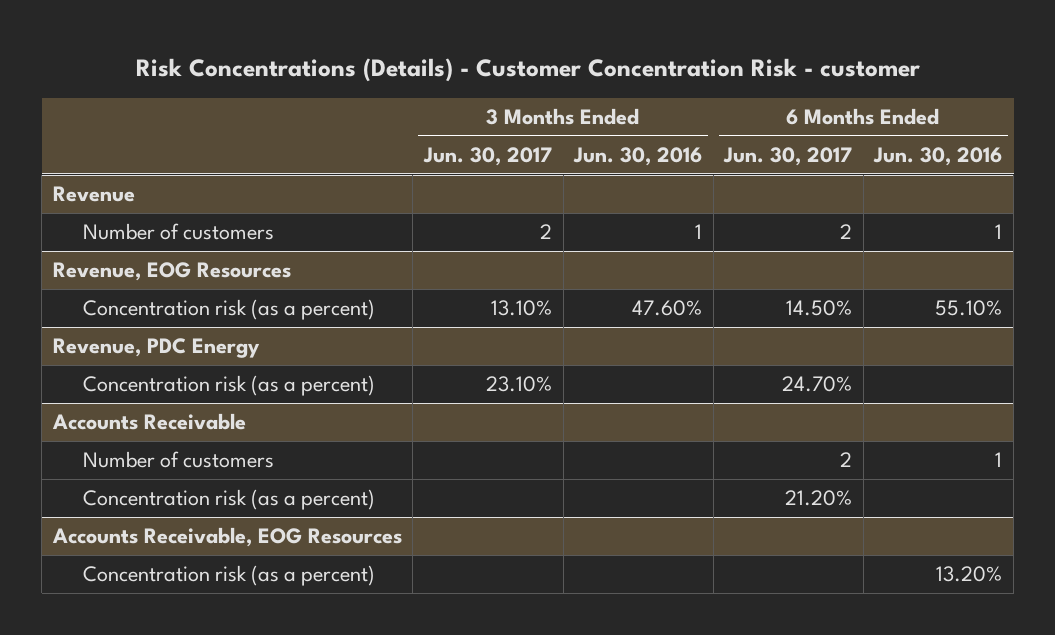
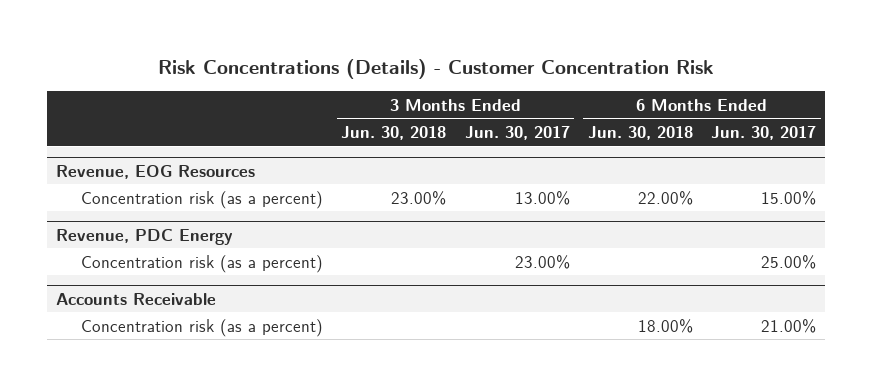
[135,57,920,82] Risk Concentrations (Details) - Customer Concentration Risk - customer -> [158,58,715,79] Risk Concentrations (Details) - Customer Concentration Risk
[573,147,703,167] Jun. 30, 2016 -> none
[873,147,1003,167] Jun. 30, 2016 -> none
none -> [341,125,447,140] Jun. 30, 2018
none -> [587,125,693,140] Jun. 30, 2018
[52,186,135,203] Revenue -> none
[83,223,275,241] Number of customers -> none
[491,300,553,317] 13.10% -> [514,190,570,205] 13.00%
[786,300,853,317] 14.50% -> [761,190,817,205] 15.00%
[486,376,553,393] 23.10% -> [514,254,570,269] 23.00%
[782,376,853,393] 24.70% -> [761,254,817,269] 25.00%
[83,451,275,469] Number of customers -> none
[51,527,402,548] Accounts Receivable, EOG Resources -> none
[83,565,376,587] Concentration risk (as a percent) -> none
[785,490,853,507] 21.20% -> [761,318,817,333] 21.00%

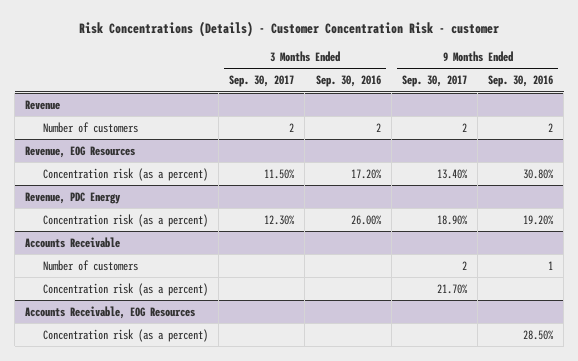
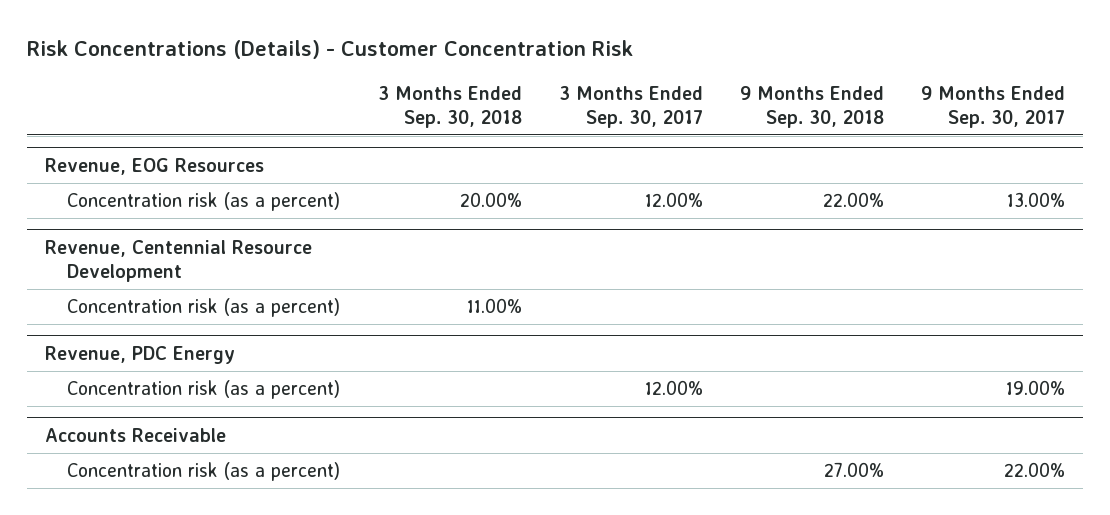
[79,21,500,38] Risk Concentrations (Details) - Customer Concentration Risk - customer -> [26,40,633,60] Risk Concentrations (Details) - Customer Concentration Risk
[315,75,381,88] Sep. 30, 2016 -> none
[488,75,554,88] Sep. 30, 2016 -> none
none -> [377,85,522,128] 3 Months Ended Sep. 30, 2018
none -> [739,85,884,128] 9 Months Ended Sep. 30, 2018
[25,99,61,110] Revenue -> none
[43,121,139,133] Number of customers -> none
[264,168,296,179] 11.50% -> [644,192,703,208] 12.00%
[436,168,468,179] 13.40% -> [1006,192,1065,208] 13.00%
none -> [45,240,313,282] Revenue, Centennial Resource Development
none -> [67,298,341,318] Concentration risk (as a percent)
[264,214,296,225] 12.30% -> [644,380,703,396] 12.00%
[436,214,468,225] 18.90% -> [1005,380,1065,396] 19.00%
[43,259,139,271] Number of customers -> none
[25,305,196,319] Accounts Receivable, EOG Resources -> none
[43,328,209,342] Concentration risk (as a percent) -> none
[436,283,468,294] 21.70% -> [1003,462,1065,478] 22.00%

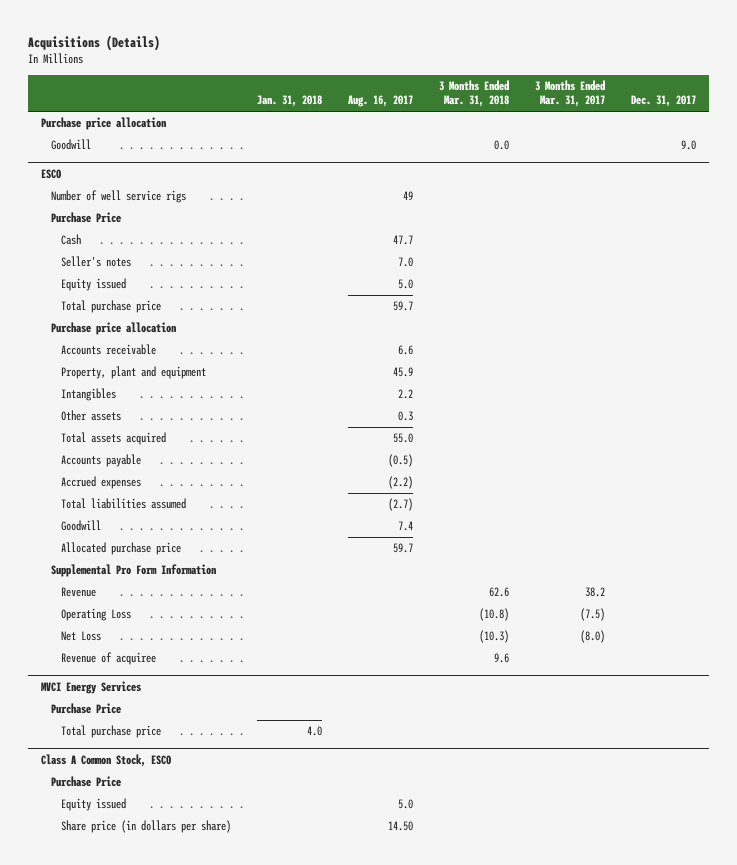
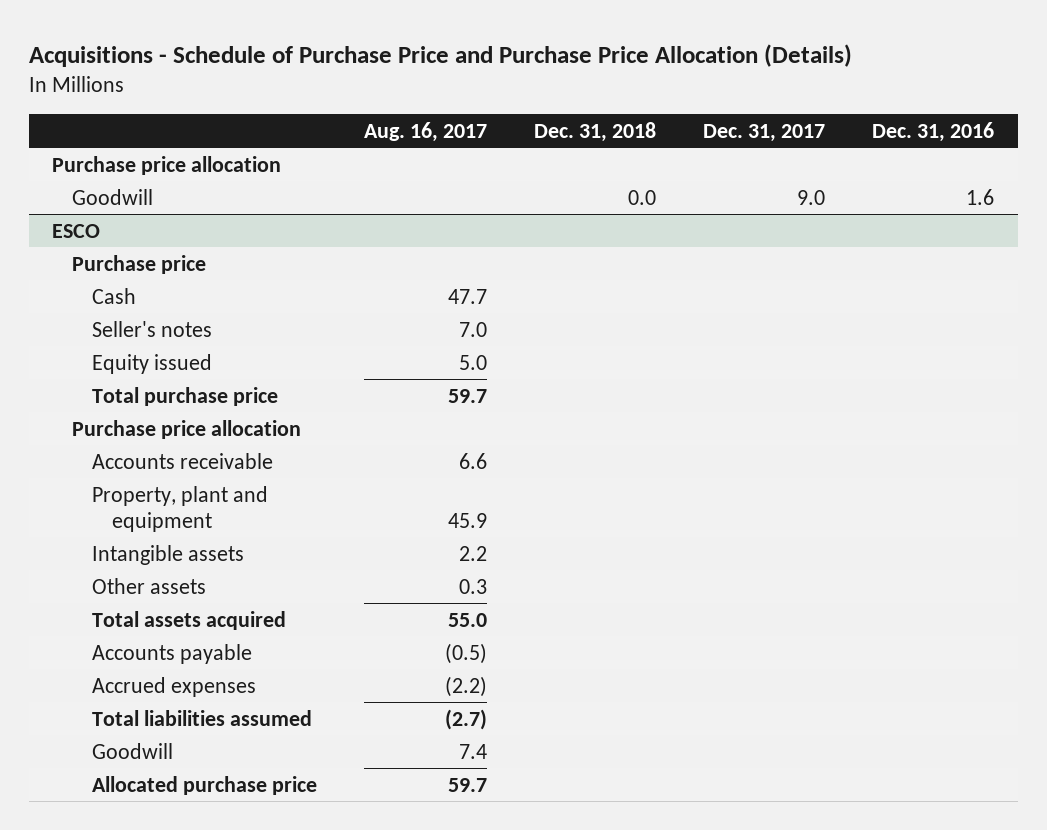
[28,34,161,51] Acquisitions (Details) -> [28,43,852,67] Acquisitions - Schedule of Purchase Price and Purchase Price Allocation (Details)
[257,95,323,108] Jan. 31, 2018 -> none
[439,80,510,108] 3 Months Ended Mar. 31, 2018 -> none
[535,80,606,108] 3 Months Ended Mar. 31, 2017 -> none
none -> [534,121,657,142] Dec. 31, 2018
none -> [872,121,995,142] Dec. 31, 2016
[51,190,187,204] Number of well service rigs -> none
[51,212,122,224] Purchase Price -> [72,254,207,274] Purchase price
[61,388,117,402] Intangibles -> [92,544,245,565] Intangible assets
[51,564,217,578] Supplemental Pro Form Information -> none
[61,587,97,598] Revenue -> none
[61,608,132,622] Operating Loss -> none
[61,631,102,642] Net Loss -> none
[61,652,157,666] Revenue of acquiree -> none
[41,681,142,695] MVCI Energy Services -> none
[51,703,122,715] Purchase Price -> none
[61,725,162,739] Total purchase price -> none
[41,754,172,768] Class A Common Stock, ESCO -> none
[51,776,122,788] Purchase Price -> none
[61,798,127,812] Equity issued -> none
[61,820,232,834] Share price (in dollars per share) -> none

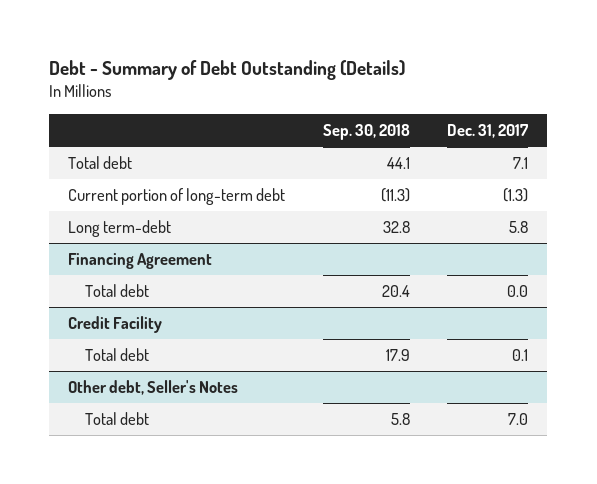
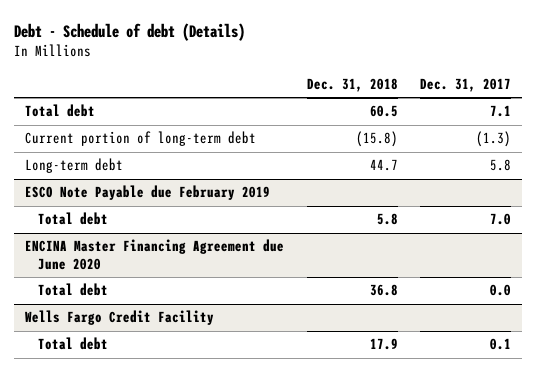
[49,60,406,81] Debt - Summary of Debt Outstanding (Details) -> [14,22,246,41] Debt - Schedule of debt (Details)
[322,124,410,141] Sep. 30, 2018 -> none
none -> [306,78,398,93] Dec. 31, 2018
[68,253,213,270] Financing Agreement -> none
[68,220,172,238] Long term-debt -> [25,158,124,174] Long-term debt
none -> [25,185,271,201] ESCO Note Payable due February 2019
none -> [38,212,109,226] Total debt
none -> [25,239,285,271] ENCINA Master Financing Agreement due June 2020
[68,316,163,334] Credit Facility -> [25,310,215,326] Wells Fargo Credit Facility
[68,380,239,396] Other debt, Seller's Notes -> none
[84,412,149,426] Total debt -> none

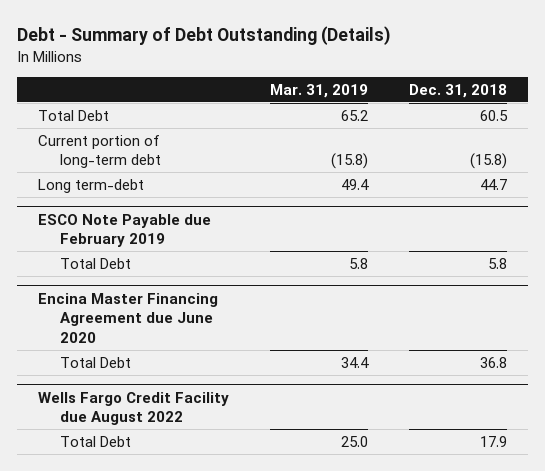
[14,22,246,41] Debt - Schedule of debt (Details) -> [17,26,392,46] Debt - Summary of Debt Outstanding (Details)
[420,78,512,93] Dec. 31, 2017 -> none
none -> [270,83,369,98] Mar. 31, 2019
[25,104,96,118] Total debt -> [38,109,110,121] Total Debt
[25,158,124,174] Long-term debt -> [38,178,145,193] Long term-debt
[38,212,109,226] Total debt -> [59,257,131,269] Total Debt
[25,239,285,271] ENCINA Master Financing Agreement due June 2020 -> [38,292,219,344] Encina Master Financing Agreement due June 2020
[38,283,109,297] Total debt -> [59,356,131,368] Total Debt
[25,310,215,326] Wells Fargo Credit Facility -> [38,391,230,426] Wells Fargo Credit Facility due August 2022
[38,337,109,351] Total debt -> [59,435,131,447] Total Debt

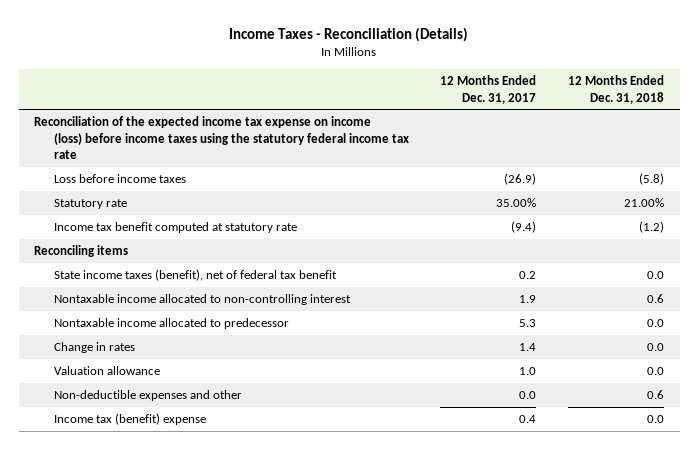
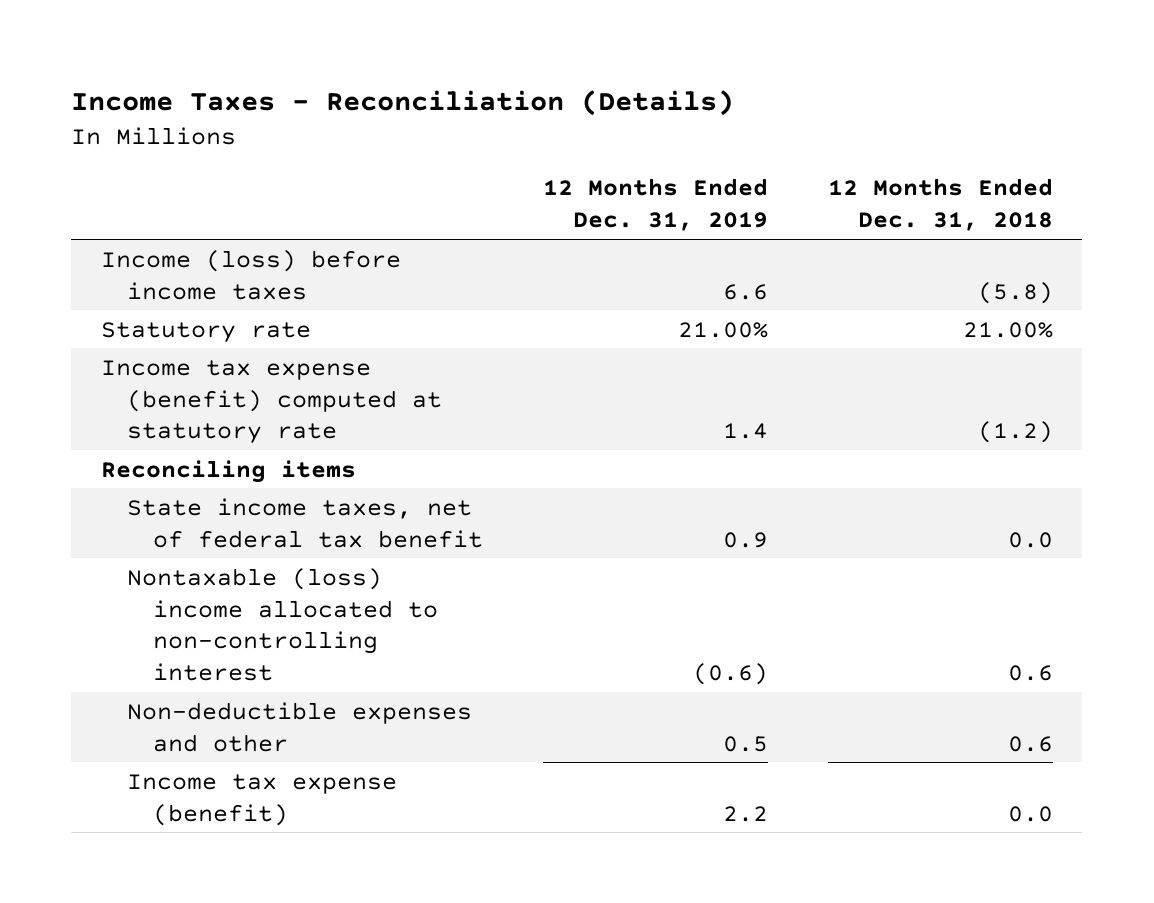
[440,75,537,104] 12 Months Ended Dec. 31, 2017 -> none
none -> [543,178,769,232] 12 Months Ended Dec. 31, 2019
[34,116,409,160] Reconciliation of the expected income tax expense on income (loss) before income taxes using the statutory federal income tax rate -> none
[53,174,186,184] Loss before income taxes -> [100,249,401,300] Income (loss) before income taxes
[53,222,297,234] Income tax benefit computed at statutory rate -> [100,359,443,445] Income tax expense (benefit) computed at statutory rate
[53,318,289,330] Nontaxable income allocated to predecessor -> none
[53,342,135,354] Change in rates -> none
[53,366,160,376] Valuation allowance -> none
[53,269,337,282] State income taxes (benefit), net of federal tax benefit -> [127,497,484,548] State income taxes, net of federal tax benefit
[53,294,351,306] Nontaxable income allocated to non-controlling interest -> [127,567,439,682] Nontaxable (loss) income allocated to non-controlling interest
[53,413,206,426] Income tax (benefit) expense -> [127,773,398,826] Income tax expense (benefit)

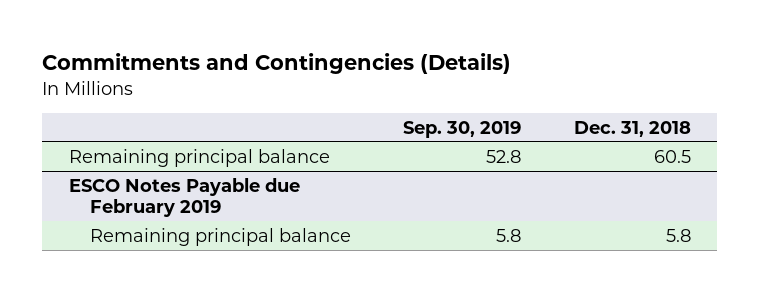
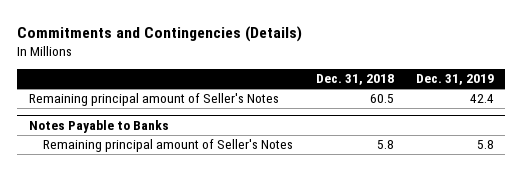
[403,120,522,138] Sep. 30, 2019 -> none
none -> [415,74,494,86] Dec. 31, 2019
[68,148,330,167] Remaining principal balance -> [28,93,279,107] Remaining principal amount of Seller's Notes
[68,177,300,218] ESCO Notes Payable due February 2019 -> [28,119,169,133] Notes Payable to Banks
[90,227,352,246] Remaining principal balance -> [43,139,294,153] Remaining principal amount of Seller's Notes

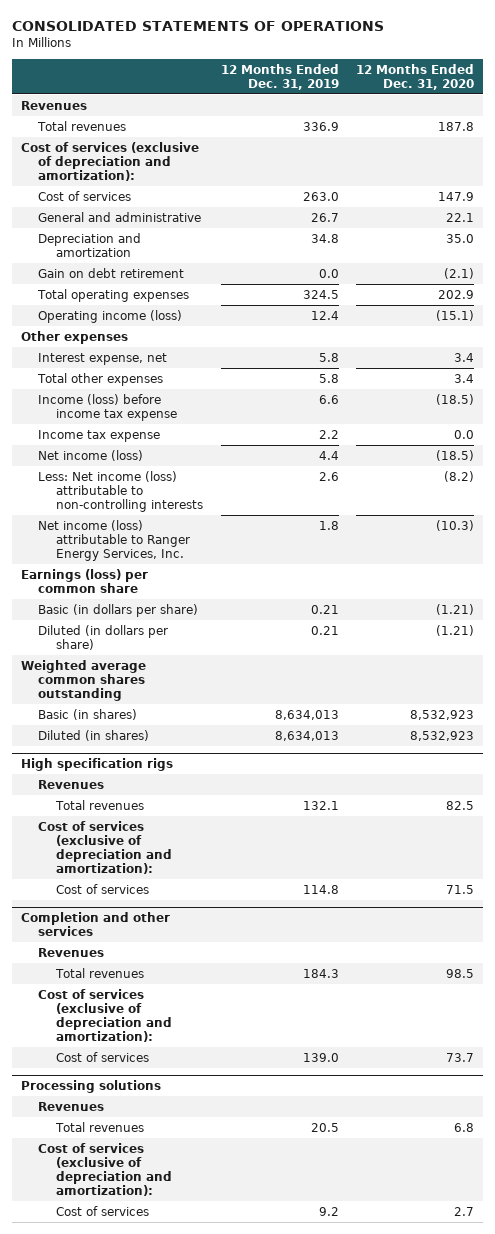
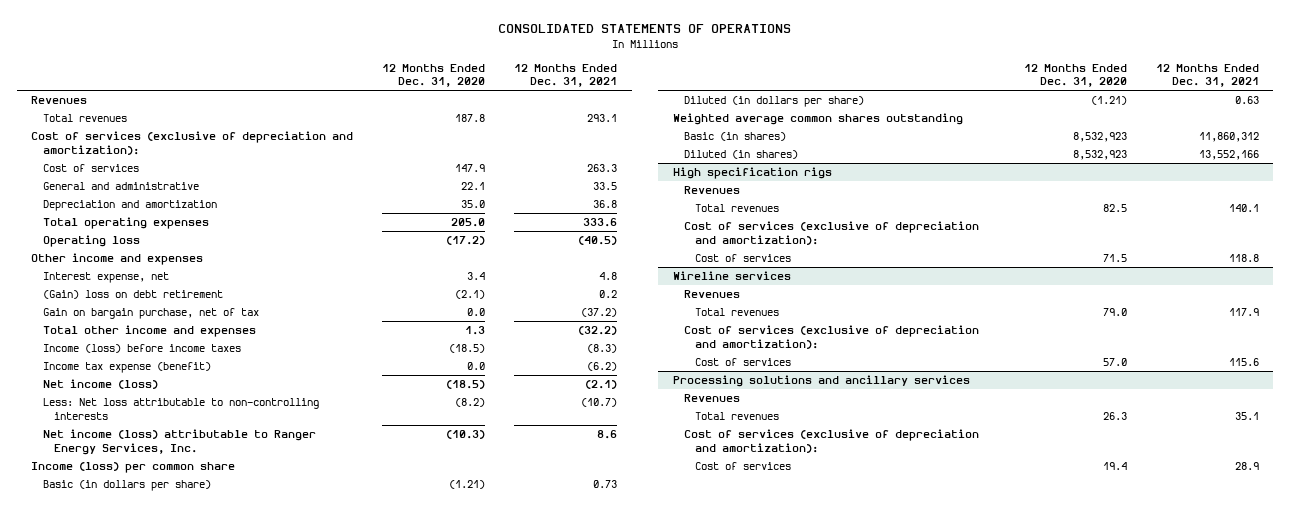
[220,63,339,91] 12 Months Ended Dec. 31, 2019 -> none
none -> [514,63,618,88] 12 Months Ended Dec. 31, 2021
[38,267,185,278] Gain on debt retirement -> none
[438,289,475,299] 202.9 -> [451,218,486,228] 205.0
[38,309,183,323] Operating income (loss) -> [42,235,140,248] Operating loss
[436,309,475,321] (15.1) -> [446,236,486,246] (17.2)
[20,330,128,344] Other expenses -> [31,253,204,266] Other income and expenses
none -> [42,290,223,300] (Gain) loss on debt retirement
none -> [42,308,259,320] Gain on bargain purchase, net of tax
[37,372,164,386] Total other expenses -> [42,325,256,338] Total other income and expenses
[454,373,475,383] 3.4 -> [465,326,486,336] 1.3
[38,393,178,421] Income (loss) before income tax expense -> [42,344,241,354] Income (loss) before income taxes
[38,429,161,442] Income tax expense -> [42,362,211,374] Income tax expense (benefit)
[38,470,204,512] Less: Net income (loss) attributable to non-controlling interests -> [42,398,319,420] Less: Net loss attributable to non-controlling interests
[20,568,148,593] Earnings (loss) per common share -> [31,462,236,474] Income (loss) per common share
[20,911,170,936] Completion and other services -> none
none -> [672,271,791,281] Wireline services
[446,968,475,978] 98.5 -> [1102,308,1127,317] 79.0
[20,1079,161,1093] Processing solutions -> none
[446,1052,475,1062] 73.7 -> [1102,358,1127,367] 57.0
none -> [672,375,970,388] Processing solutions and ancillary services
[454,1122,475,1132] 6.8 -> [1102,412,1127,421] 26.3
[454,1206,475,1216] 2.7 -> [1102,462,1127,471] 19.4

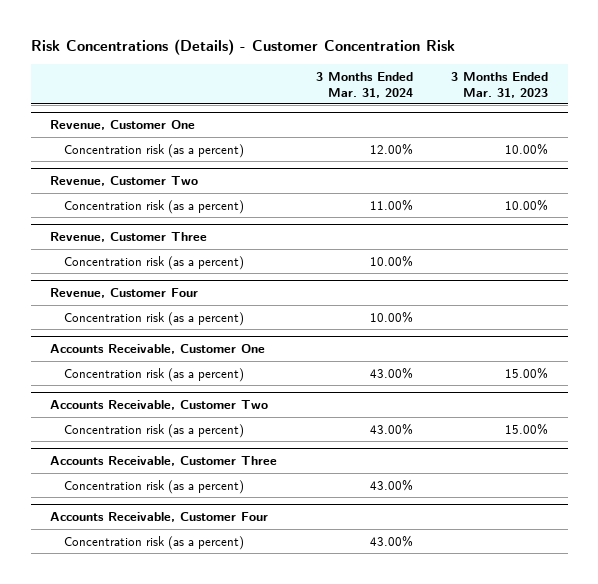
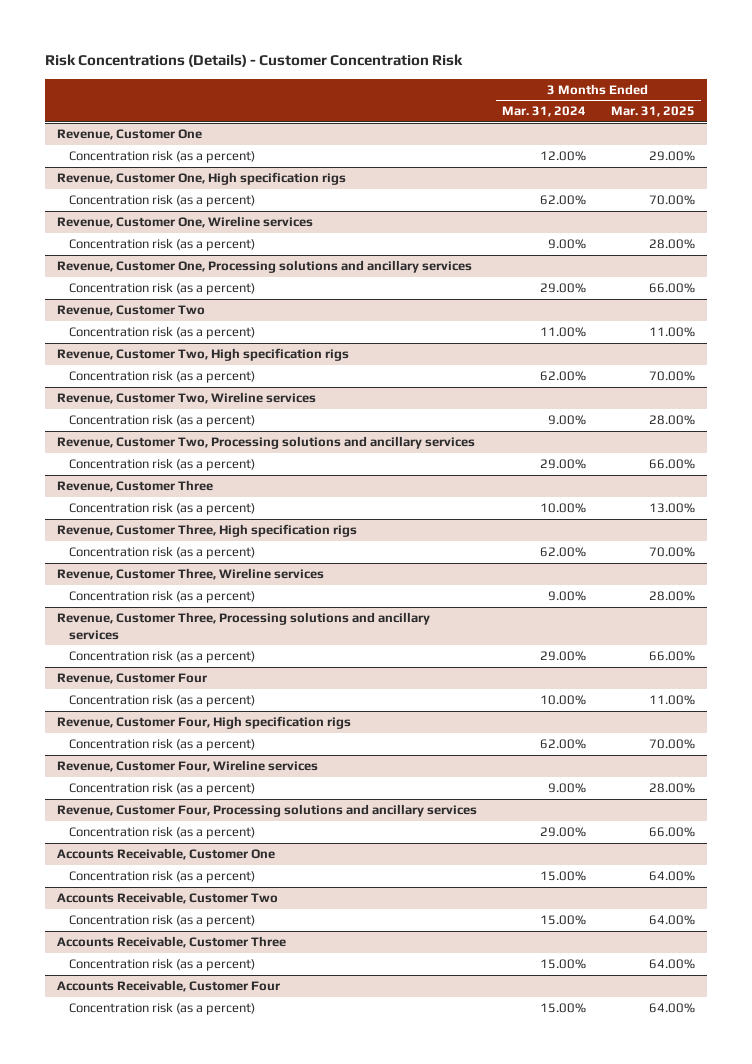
[451,71,549,98] 3 Months Ended Mar. 31, 2023 -> none
none -> [610,106,695,118] Mar. 31, 2025
none -> [57,172,347,186] Revenue, Customer One, High specification rigs
none -> [69,194,256,208] Concentration risk (as a percent)
none -> [57,216,314,229] Revenue, Customer One, Wireline services
none -> [69,238,256,252] Concentration risk (as a percent)
none -> [57,260,473,274] Revenue, Customer One, Processing solutions and ancillary services
none -> [69,282,256,296] Concentration risk (as a percent)
none -> [57,348,350,362] Revenue, Customer Two, High specification rigs
none -> [69,370,256,384] Concentration risk (as a percent)
none -> [57,392,317,405] Revenue, Customer Two, Wireline services
none -> [69,414,256,428] Concentration risk (as a percent)
none -> [57,436,476,450] Revenue, Customer Two, Processing solutions and ancillary services
none -> [69,458,256,472] Concentration risk (as a percent)
none -> [57,524,358,538] Revenue, Customer Three, High specification rigs
none -> [69,546,256,560] Concentration risk (as a percent)
none -> [57,568,325,581] Revenue, Customer Three, Wireline services
none -> [69,590,256,604] Concentration risk (as a percent)
none -> [57,612,431,640] Revenue, Customer Three, Processing solutions and ancillary services
none -> [69,650,256,664] Concentration risk (as a percent)
none -> [57,716,352,730] Revenue, Customer Four, High specification rigs
none -> [69,738,256,752] Concentration risk (as a percent)
none -> [57,760,319,773] Revenue, Customer Four, Wireline services
none -> [69,782,256,796] Concentration risk (as a percent)
none -> [57,804,478,818] Revenue, Customer Four, Processing solutions and ancillary services
none -> [69,826,256,840] Concentration risk (as a percent)
[369,366,413,379] 43.00% -> [540,871,587,882] 15.00%
[369,422,413,435] 43.00% -> [540,915,587,926] 15.00%
[369,478,413,491] 43.00% -> [540,959,587,970] 15.00%
[369,534,413,547] 43.00% -> [540,1003,587,1014] 15.00%

